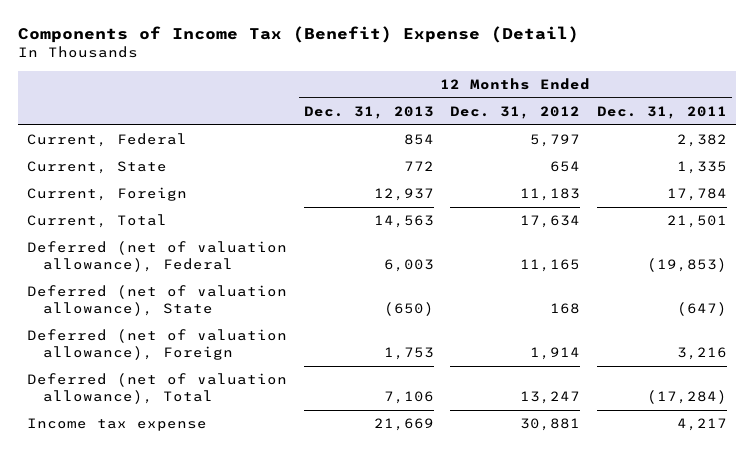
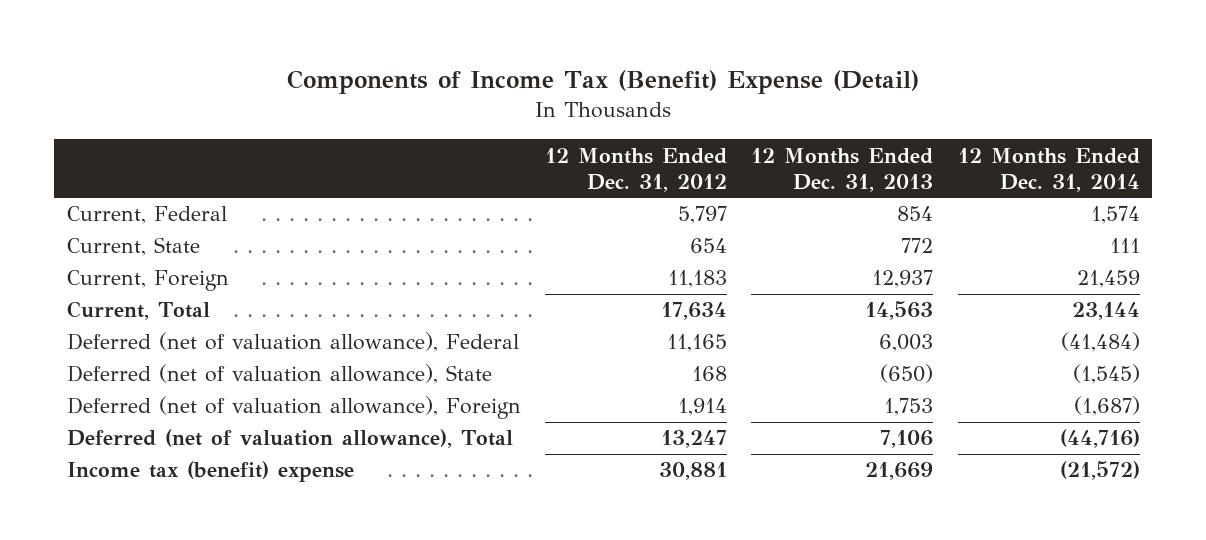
[597,106,728,120] Dec. 31, 2011 -> none
none -> [957,147,1140,192] 12 Months Ended Dec. 31, 2014
[26,418,207,432] Income tax expense -> [66,461,354,483] Income tax (benefit) expense

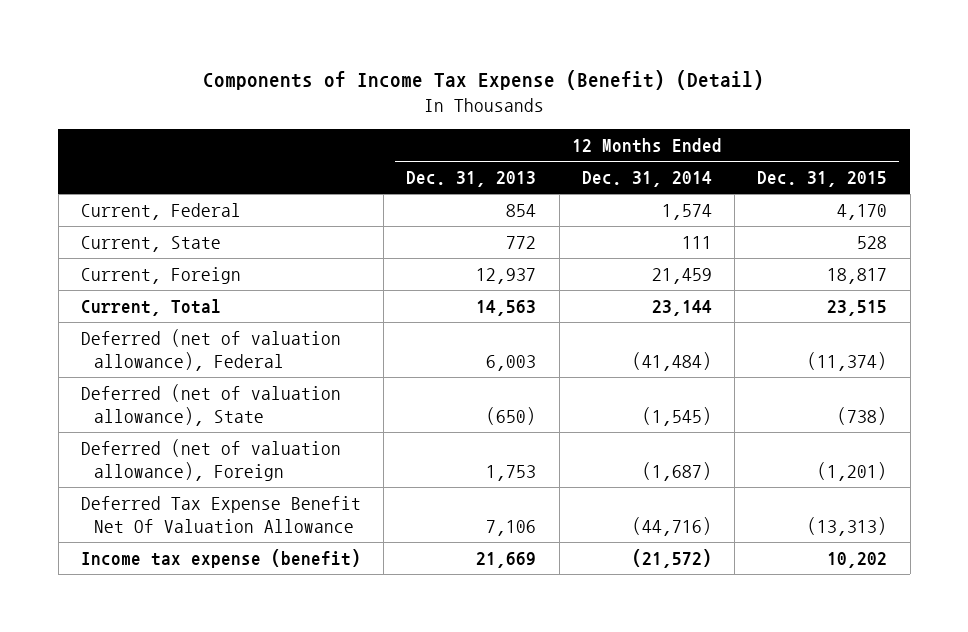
[287,70,920,95] Components of Income Tax (Benefit) Expense (Detail) -> [203,70,765,91] Components of Income Tax Expense (Benefit) (Detail)
[544,147,727,192] 12 Months Ended Dec. 31, 2012 -> none
none -> [757,171,888,188] Dec. 31, 2015
[66,429,513,449] Deferred (net of valuation allowance), Total -> [80,495,361,534] Deferred Tax Expense Benefit Net Of Valuation Allowance
[66,461,354,483] Income tax (benefit) expense -> [80,548,361,568] Income tax expense (benefit)

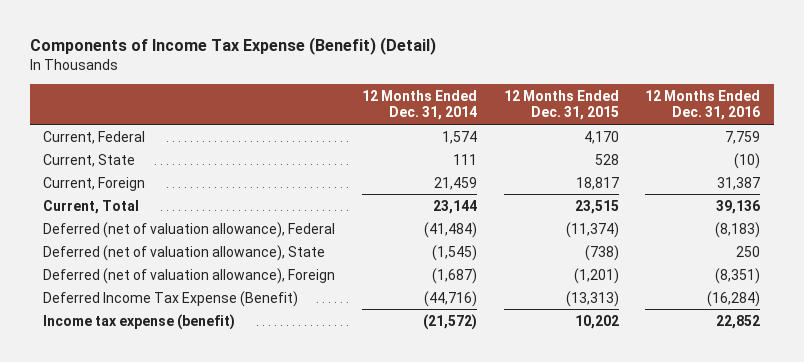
[406,171,537,188] Dec. 31, 2013 -> none
none -> [645,89,761,121] 12 Months Ended Dec. 31, 2016
[80,495,361,534] Deferred Tax Expense Benefit Net Of Valuation Allowance -> [43,290,299,307] Deferred Income Tax Expense (Benefit)

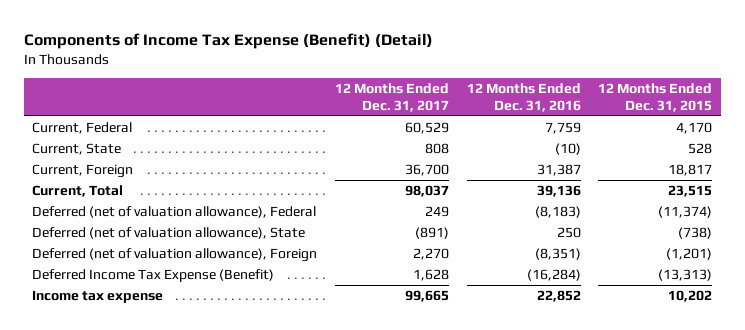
[361,89,477,121] 12 Months Ended Dec. 31, 2014 -> none
none -> [334,82,449,113] 12 Months Ended Dec. 31, 2017
[43,313,236,330] Income tax expense (benefit) -> [32,289,164,303] Income tax expense

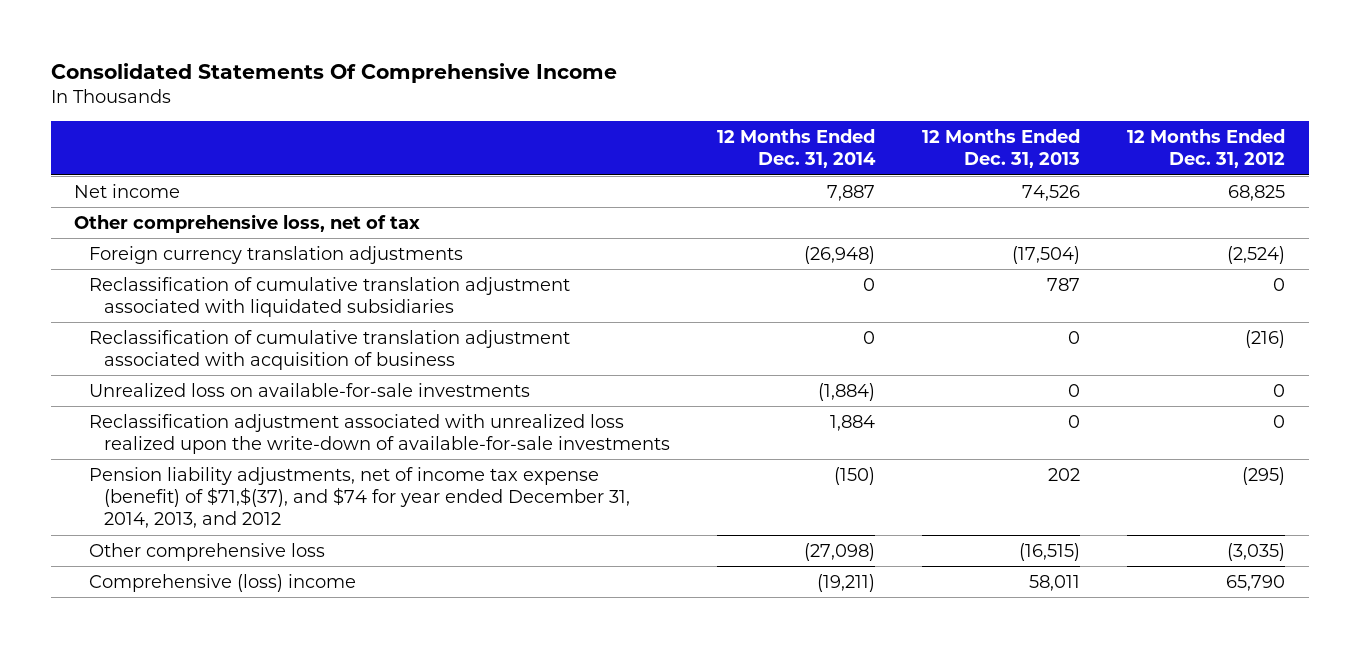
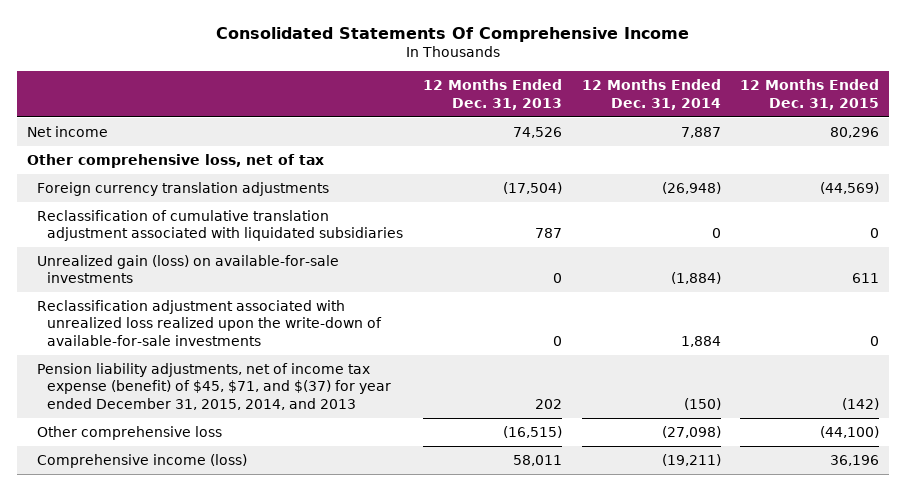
[1127,129,1286,169] 12 Months Ended Dec. 31, 2012 -> none
none -> [740,79,880,110] 12 Months Ended Dec. 31, 2015
[89,329,571,371] Reclassification of cumulative translation adjustment associated with acquisition of business -> none
[89,382,531,397] Unrealized loss on available-for-sale investments -> [37,255,340,284] Unrealized gain (loss) on available-for-sale investments
[89,466,631,529] Pension liability adjustments, net of income tax expense (benefit) of $71,$(37), and $74 for year ended December 31, 2014, 2013, and 2012 -> [37,363,392,410] Pension liability adjustments, net of income tax expense (benefit) of $45, $71, and $(37) for year ended December 31, 2015, 2014, and 2013
[89,573,357,592] Comprehensive (loss) income -> [37,454,248,469] Comprehensive income (loss)

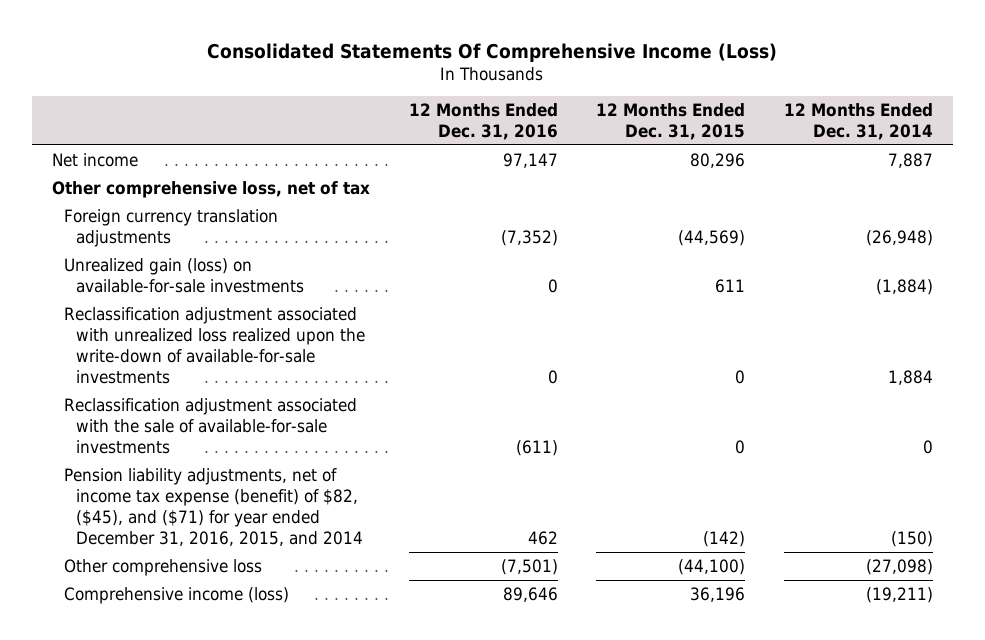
[216,26,690,42] Consolidated Statements Of Comprehensive Income -> [207,42,778,62] Consolidated Statements Of Comprehensive Income (Loss)
[422,79,562,110] 12 Months Ended Dec. 31, 2013 -> none
none -> [408,102,558,140] 12 Months Ended Dec. 31, 2016
[37,210,404,242] Reclassification of cumulative translation adjustment associated with liquidated subsidiaries -> none
none -> [63,397,357,455] Reclassification adjustment associated with the sale of available-for-sale investments
[37,363,392,410] Pension liability adjustments, net of income tax expense (benefit) of $45, $71, and $(37) for year ended December 31, 2015, 2014, and 2013 -> [63,467,363,547] Pension liability adjustments, net of income tax expense (benefit) of $82, ($45), and ($71) for year ended December 31, 2016, 2015, and 2014

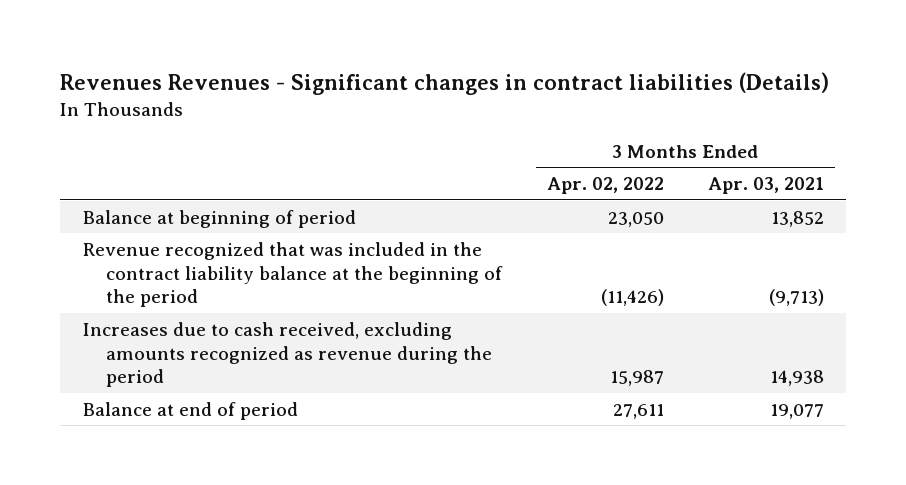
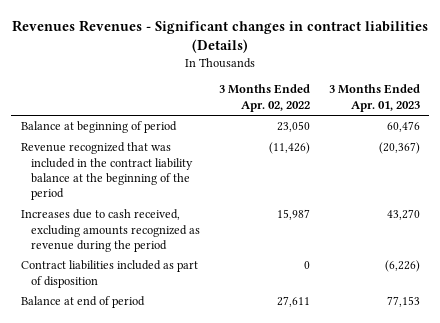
[707,177,824,195] Apr. 03, 2021 -> none
none -> [328,84,420,112] 3 Months Ended Apr. 01, 2023
none -> [20,260,198,288] Contract liabilities included as part of disposition

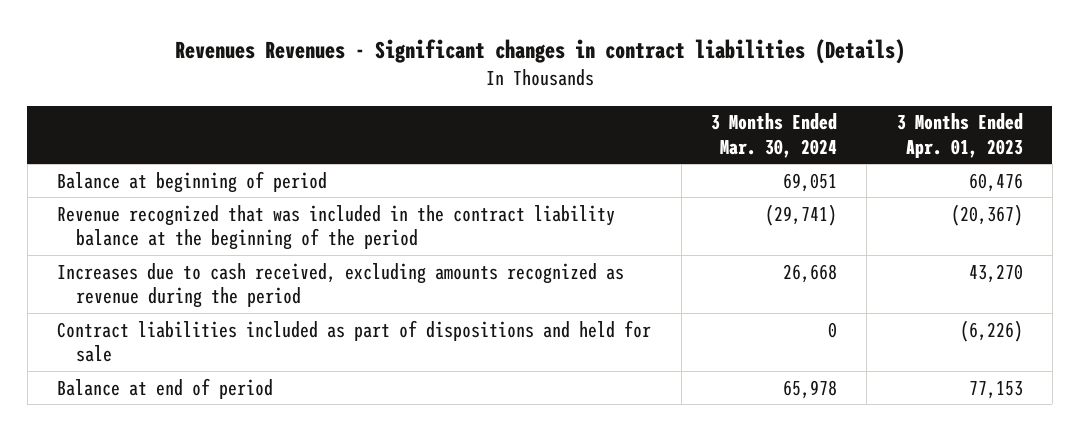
[218,84,310,112] 3 Months Ended Apr. 02, 2022 -> none
none -> [710,113,837,158] 3 Months Ended Mar. 30, 2024
[20,260,198,288] Contract liabilities included as part of disposition -> [57,319,652,363] Contract liabilities included as part of dispositions and held for sale

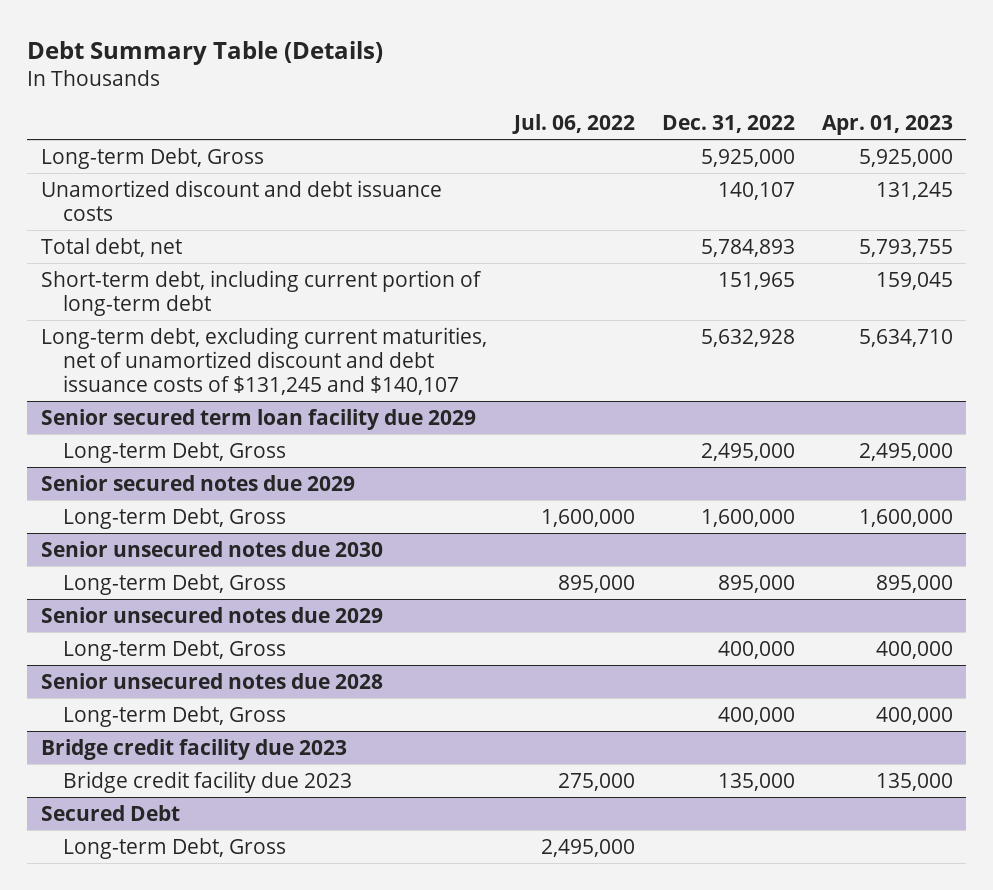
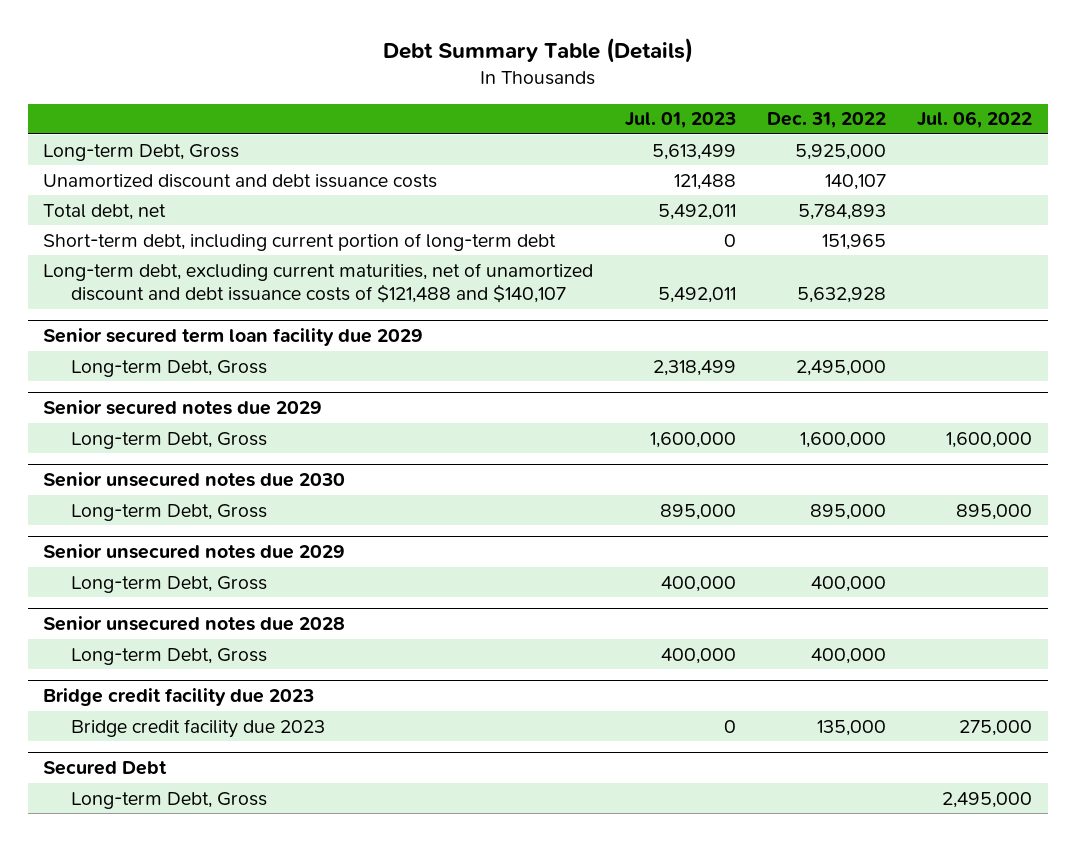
[821,115,953,136] Apr. 01, 2023 -> none
none -> [624,112,736,129] Jul. 01, 2023
[40,326,487,395] Long-term debt, excluding current maturities, net of unamortized discount and debt issuance costs of $131,245 and $140,107 -> [43,262,594,304] Long-term debt, excluding current maturities, net of unamortized discount and debt issuance costs of $121,488 and $140,107

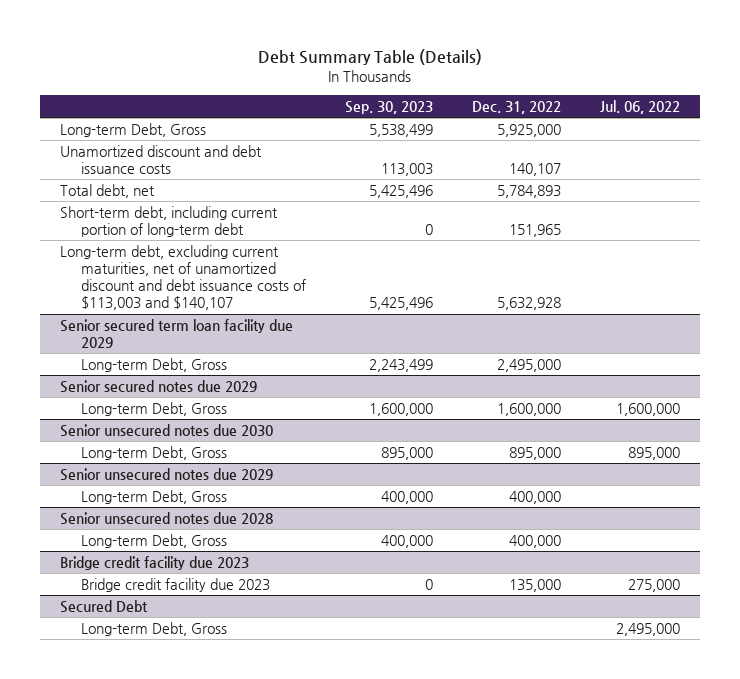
[624,112,736,129] Jul. 01, 2023 -> none
none -> [345,101,434,115] Sep. 30, 2023
[43,262,594,304] Long-term debt, excluding current maturities, net of unamortized discount and debt issuance costs of $121,488 and $140,107 -> [59,245,307,311] Long-term debt, excluding current maturities, net of unamortized discount and debt issuance costs of $113,003 and $140,107

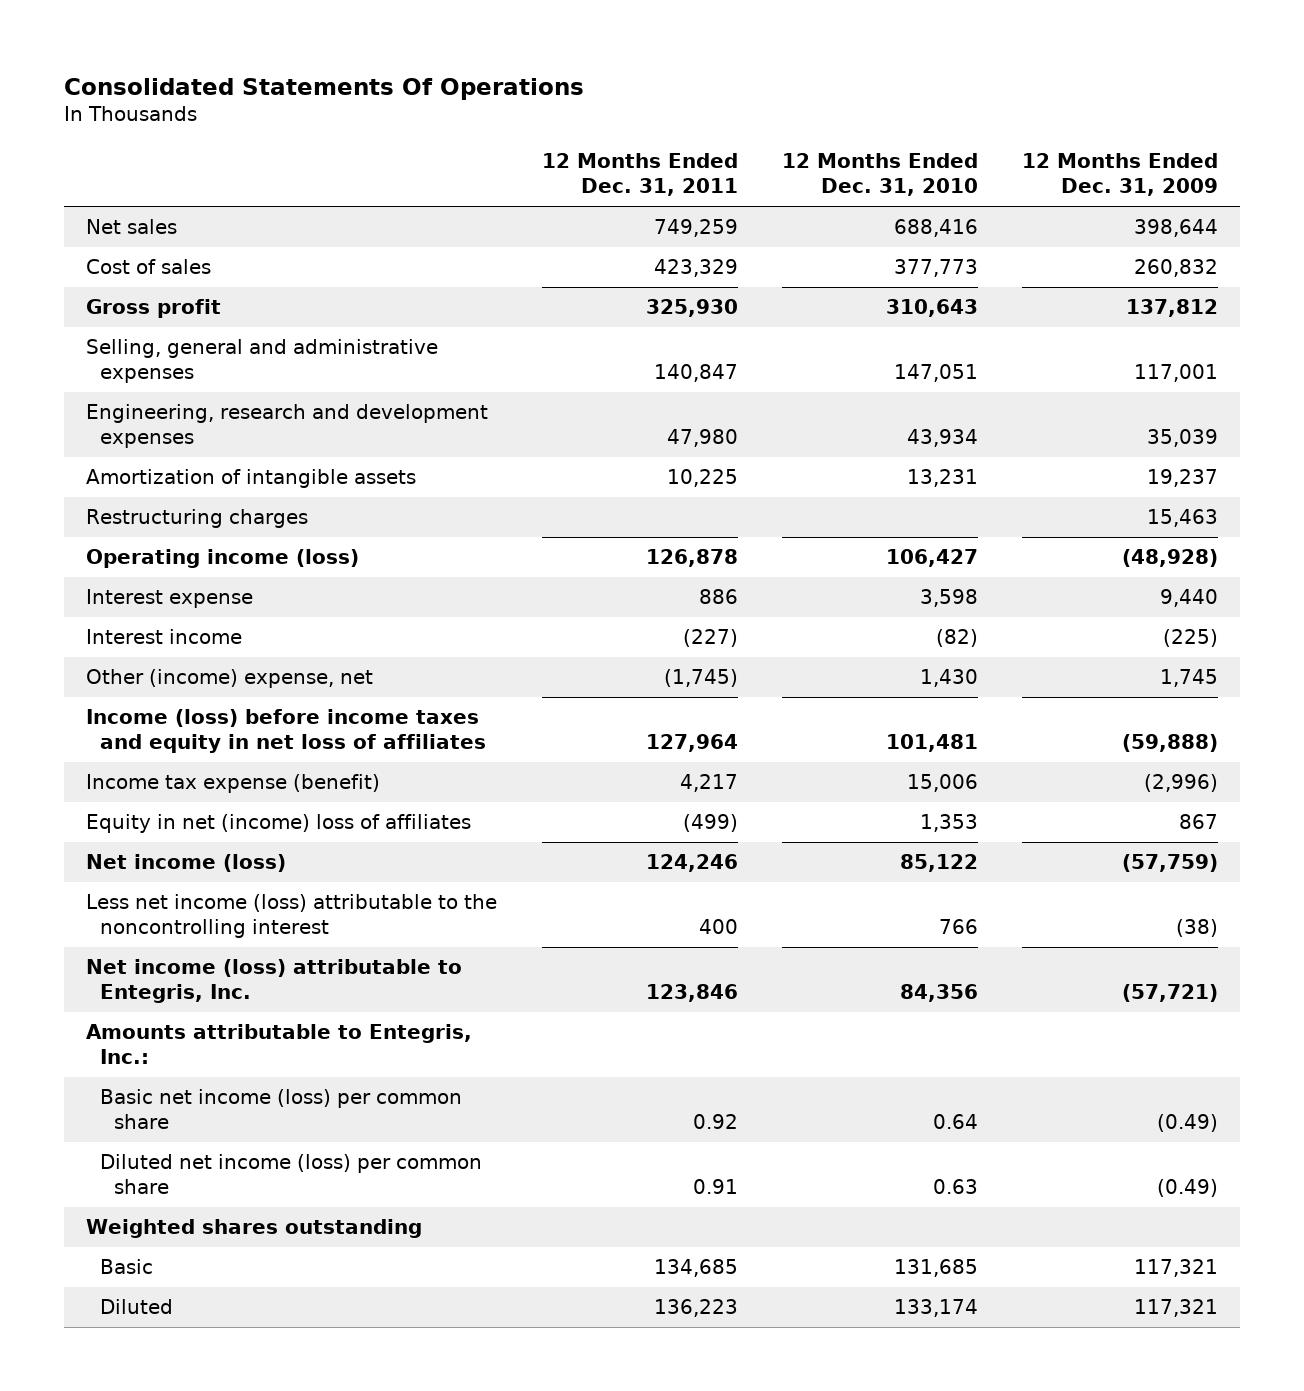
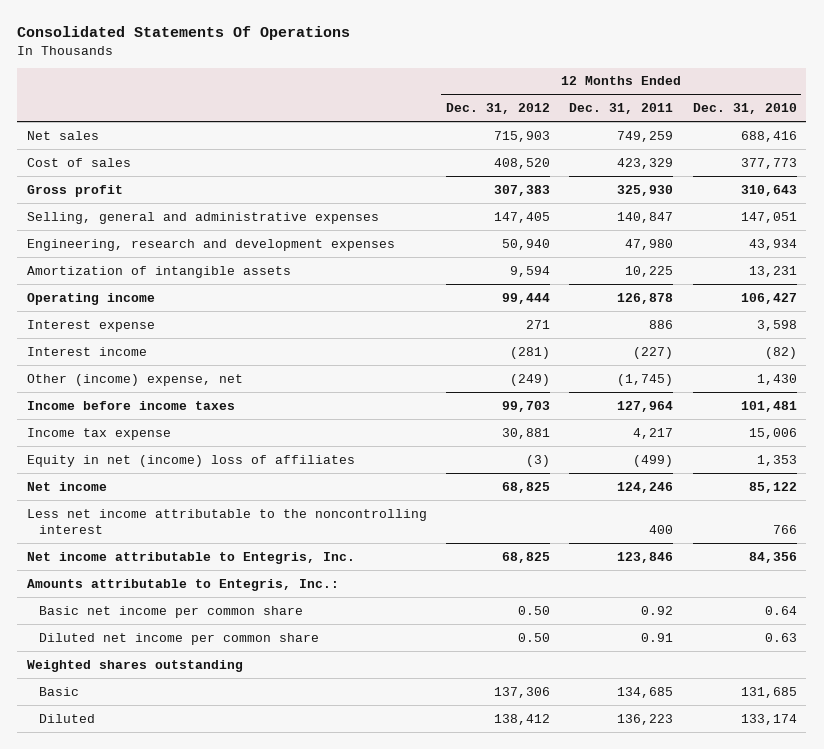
[1021,153,1218,197] 12 Months Ended Dec. 31, 2009 -> none
none -> [446,102,551,114] Dec. 31, 2012
[86,509,309,529] Restructuring charges -> none
[86,549,360,569] Operating income (loss) -> [27,292,156,305] Operating income
[86,709,487,754] Income (loss) before income taxes and equity in net loss of affiliates -> [27,400,236,410] Income before income taxes
[86,774,381,794] Income tax expense (benefit) -> [27,427,172,440] Income tax expense
[86,854,287,873] Net income (loss) -> [27,481,108,491] Net income
[86,894,498,939] Less net income (loss) attributable to the noncontrolling interest -> [27,508,428,534] Less net income attributable to the noncontrolling interest
[86,959,463,1004] Net income (loss) attributable to Entegris, Inc. -> [27,551,356,564] Net income attributable to Entegris, Inc.
[100,1089,463,1130] Basic net income (loss) per common share -> [38,605,303,618] Basic net income per common share
[100,1154,483,1195] Diluted net income (loss) per common share -> [38,632,319,645] Diluted net income per common share

